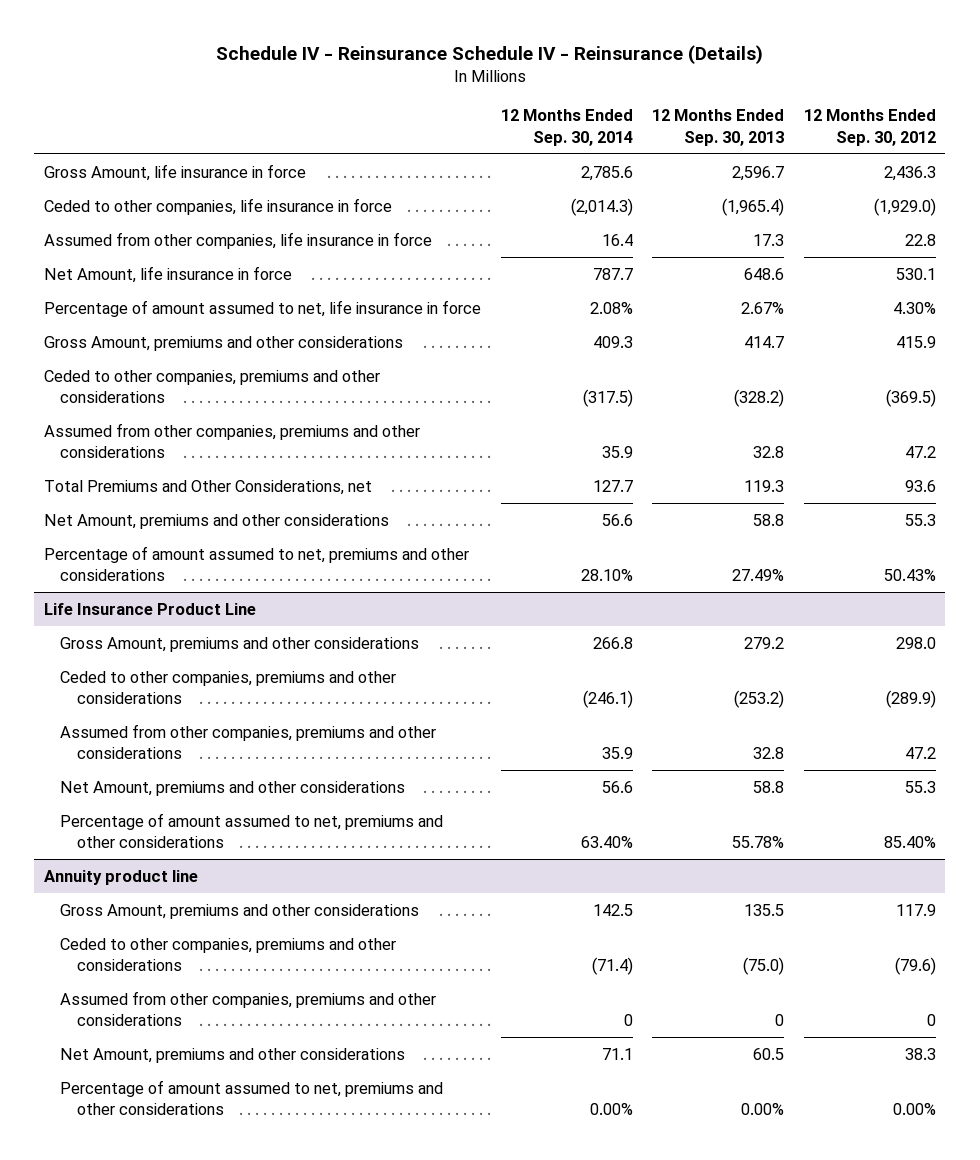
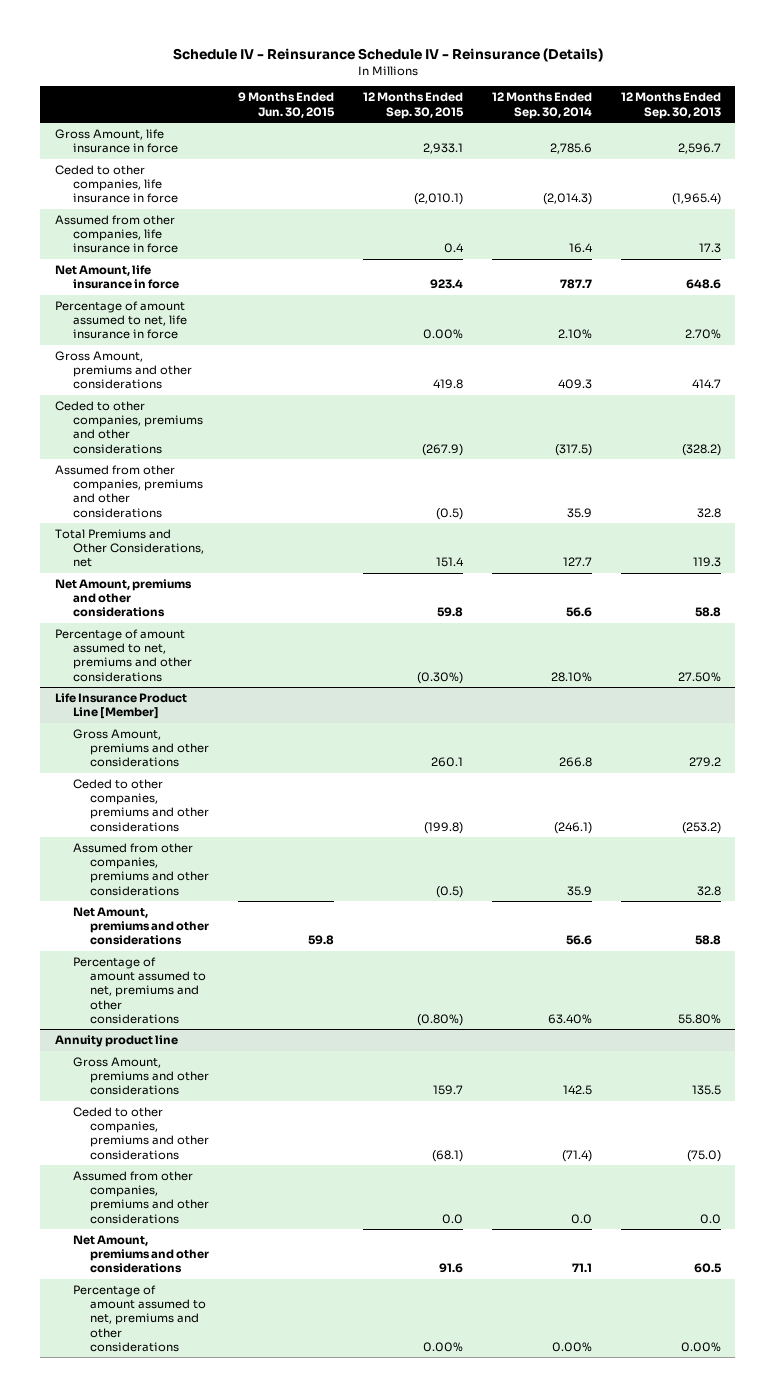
[803,109,936,146] 12 Months Ended Sep. 30, 2012 -> none
none -> [238,92,336,118] 9 Months Ended Jun. 30, 2015
none -> [363,92,465,119] 12 Months Ended Sep. 30, 2015
[589,301,633,314] 2.08% -> [558,329,593,340] 2.10%
[741,301,785,314] 2.67% -> [685,329,722,340] 2.70%
[732,569,785,582] 27.49% -> [678,671,722,682] 27.50%
[43,602,256,615] Life Insurance Product Line -> [54,693,187,720] Life Insurance Product Line [Member]
[732,836,785,849] 55.78% -> [678,1013,722,1024] 55.80%
[623,1014,633,1027] 0 -> [571,1213,593,1224] 0.0
[775,1014,785,1027] 0 -> [700,1213,722,1224] 0.0

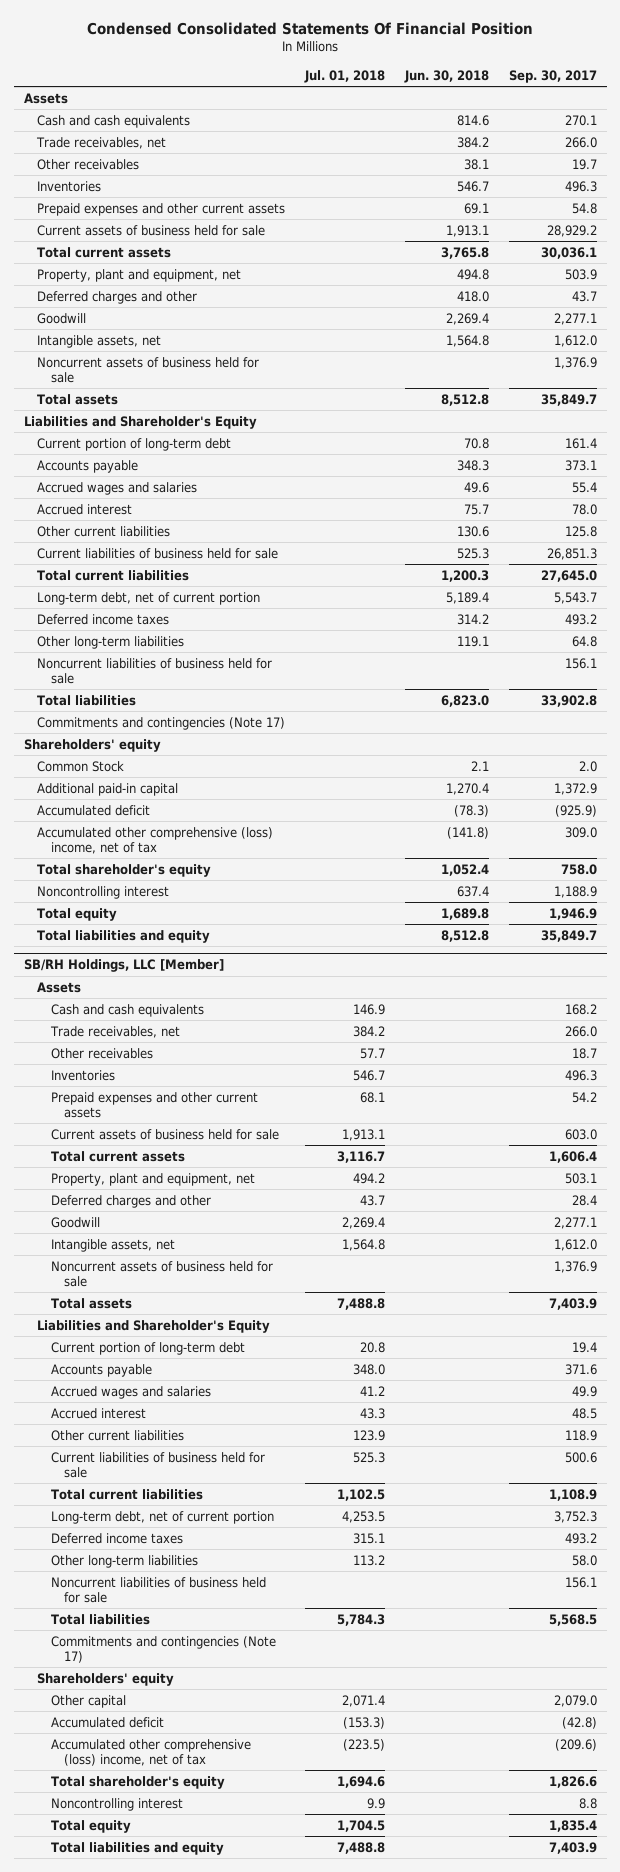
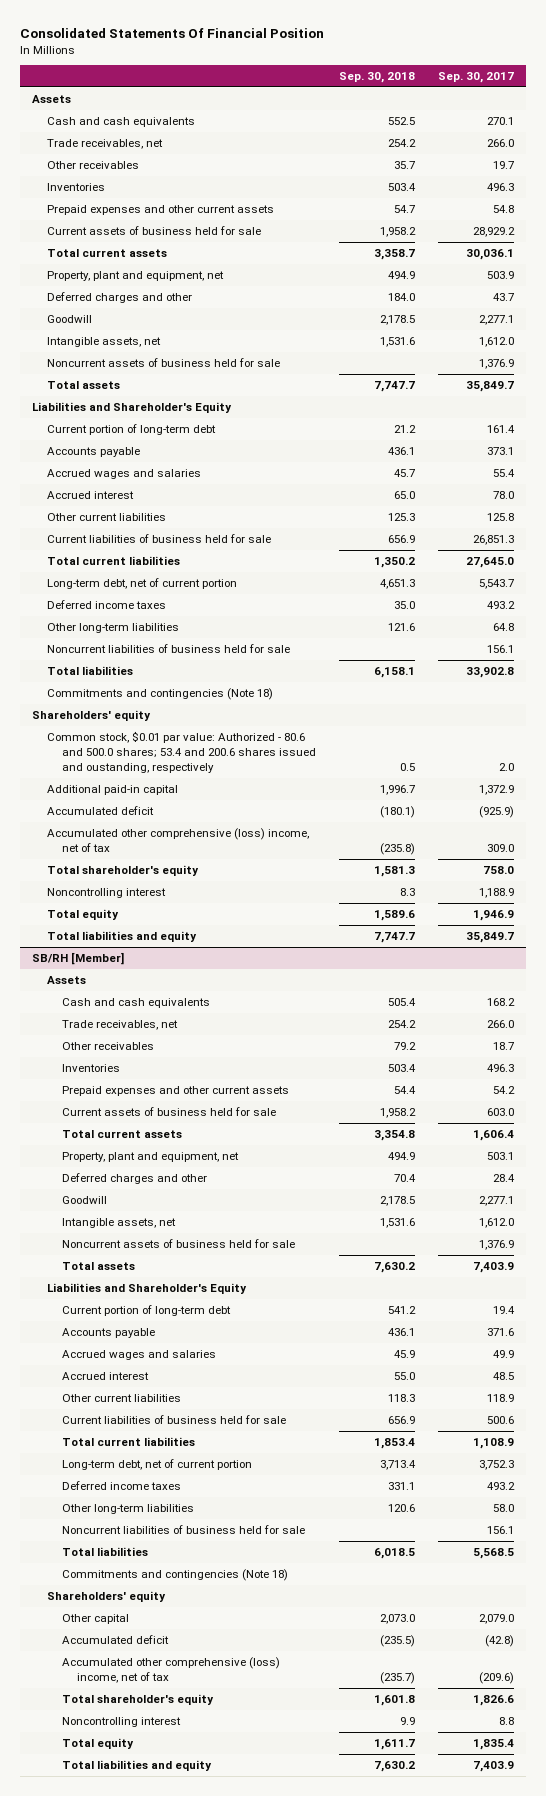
[87,21,534,35] Condensed Consolidated Statements Of Financial Position -> [20,28,325,39] Consolidated Statements Of Financial Position
[303,69,385,83] Jul. 01, 2018 -> none
[403,69,489,83] Jun. 30, 2018 -> none
none -> [339,72,416,84] Sep. 30, 2018
[37,716,286,730] Commitments and contingencies (Note 17) -> [46,687,273,700] Commitments and contingencies (Note 18)
[37,760,125,772] Common Stock -> [46,730,316,773] Common stock, $0.01 par value: Authorized - 80.6 and 500.0 shares; 53.4 and 200.6 shares issued and oustanding, respectively
[23,959,224,973] SB/RH Holdings, LLC [Member] -> [31,951,124,965] SB/RH [Member]
[50,1635,276,1663] Commitments and contingencies (Note 17) -> [61,1568,288,1581] Commitments and contingencies (Note 18)

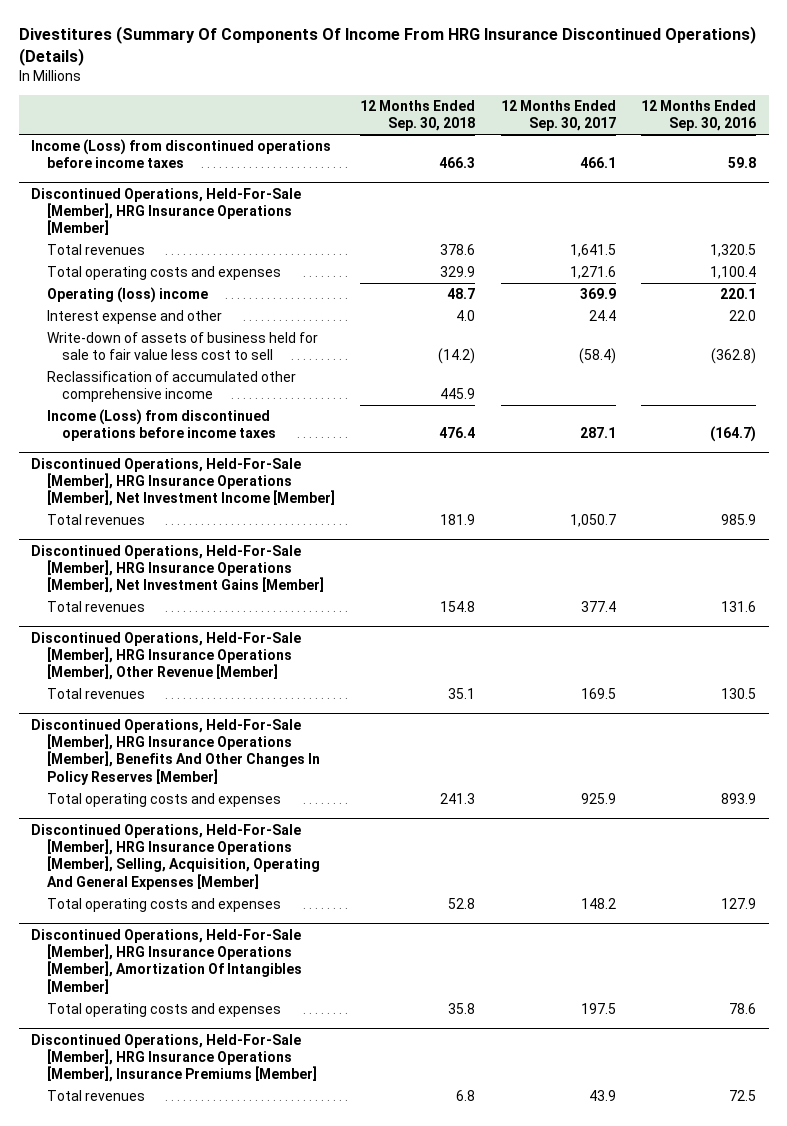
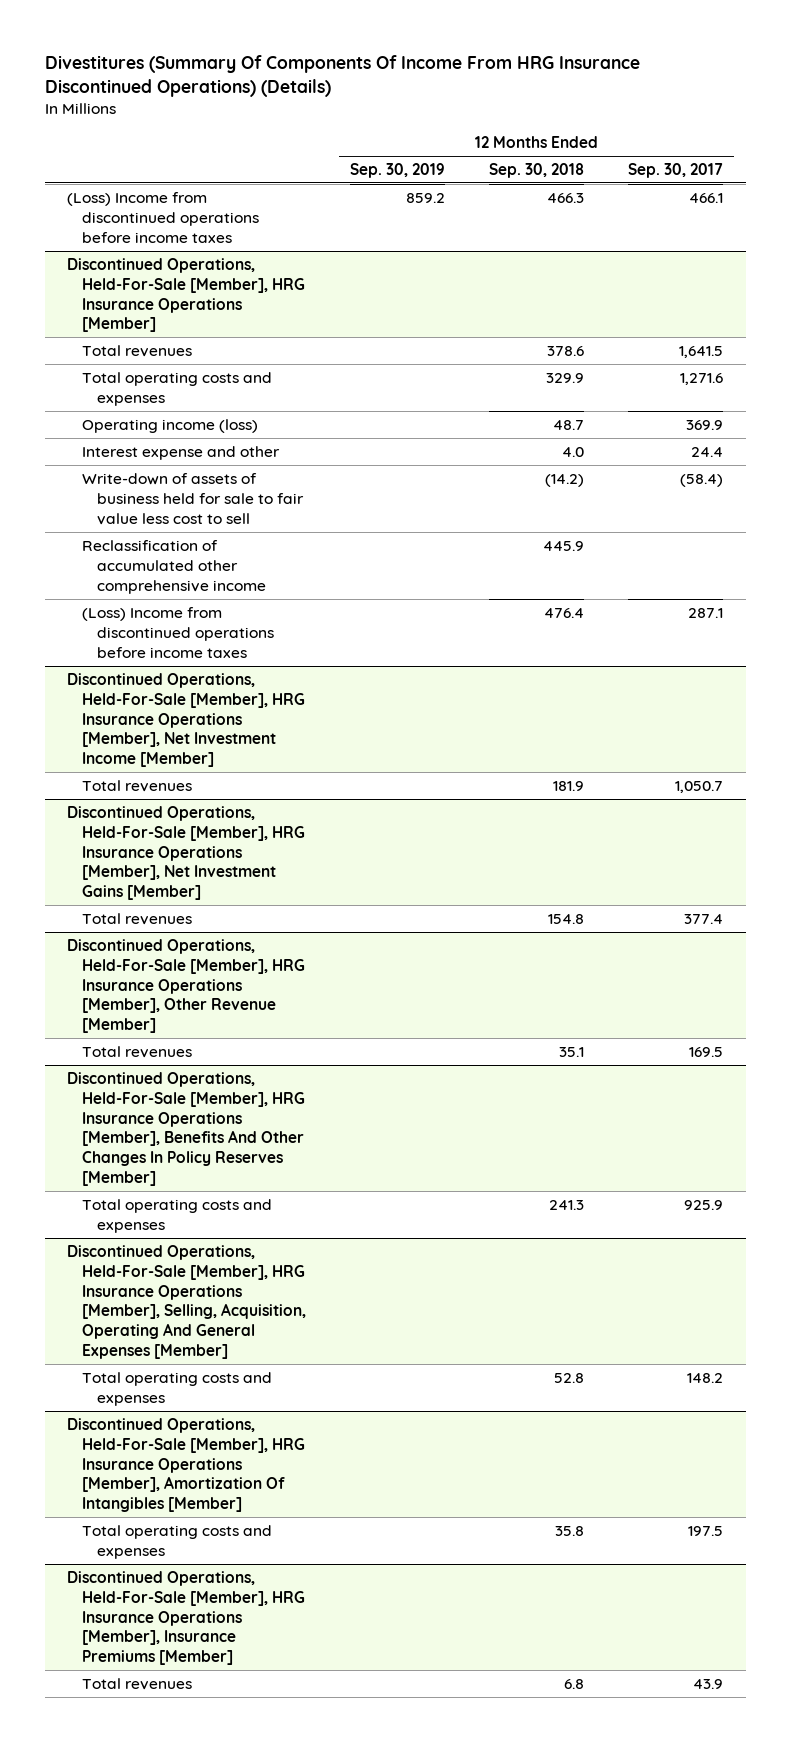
[641,99,757,132] 12 Months Ended Sep. 30, 2016 -> none
none -> [350,162,446,178] Sep. 30, 2019
[31,138,332,169] Income (Loss) from discontinued operations before income taxes -> [67,191,260,243] (Loss) Income from discontinued operations before income taxes
[46,286,208,303] Operating (loss) income -> [82,418,259,433] Operating income (loss)
[46,408,277,442] Income (Loss) from discontinued operations before income taxes -> [82,606,274,658] (Loss) Income from discontinued operations before income taxes

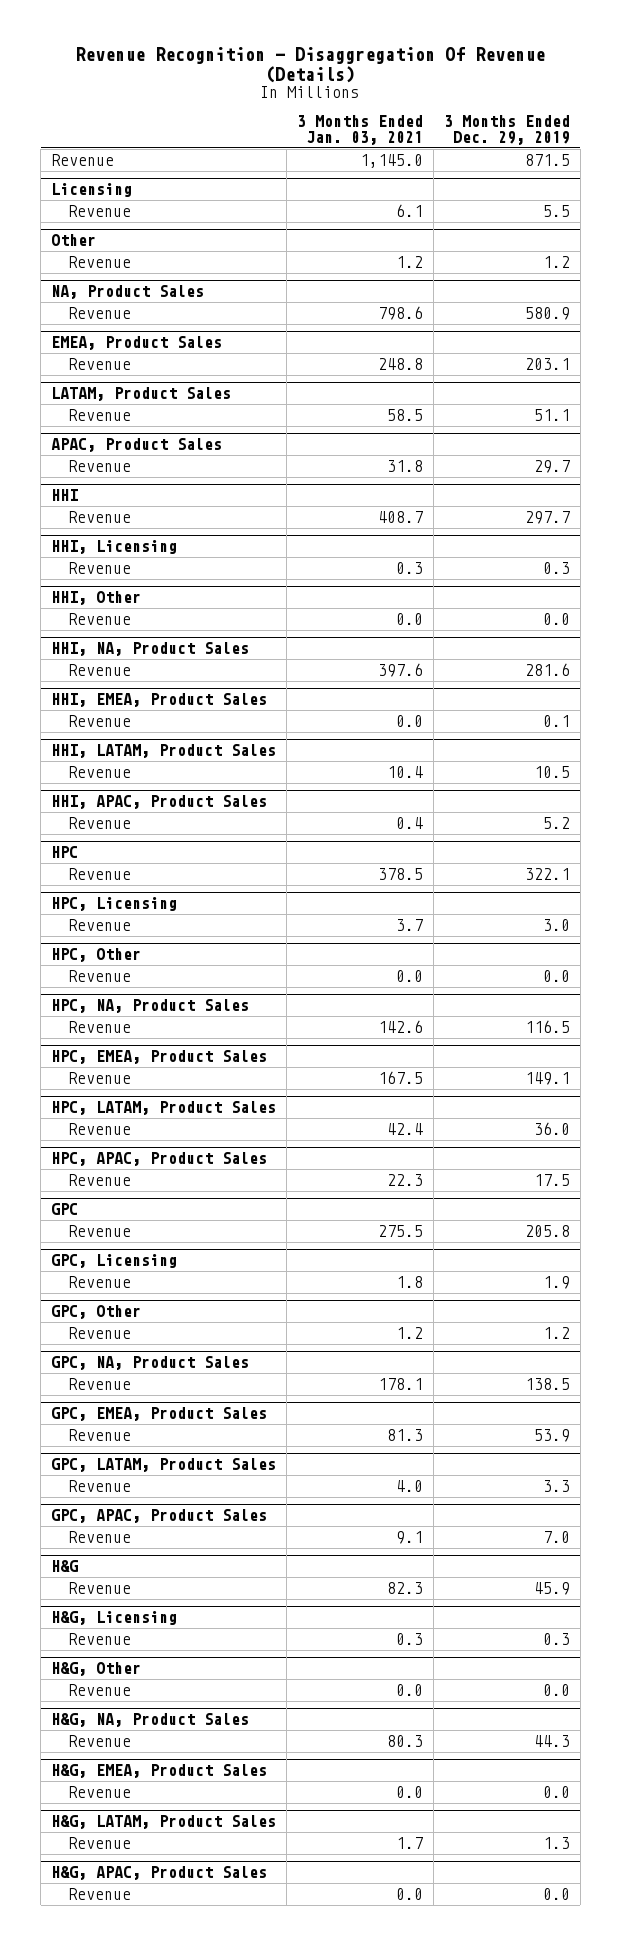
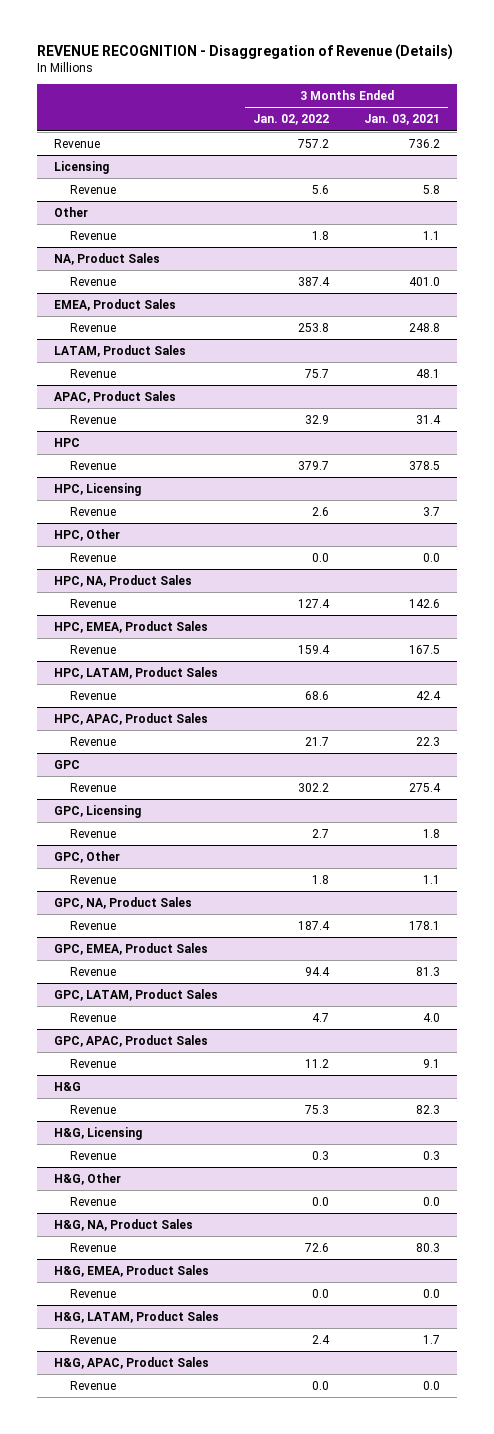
[75,46,546,83] Revenue Recognition - Disaggregation Of Revenue (Details) -> [37,43,454,60] REVENUE RECOGNITION - Disaggregation of Revenue (Details)
[443,115,570,145] 3 Months Ended Dec. 29, 2019 -> none
none -> [253,114,330,126] Jan. 02, 2022
[359,153,423,168] 1,145.0 -> [408,138,440,148] 736.2
[395,203,423,217] 6.1 -> [422,184,440,194] 5.8
[395,255,423,268] 1.2 -> [422,230,440,240] 1.1
[377,305,423,320] 798.6 -> [408,276,440,286] 401.0
[386,408,423,421] 58.5 -> [415,368,440,378] 48.1
[51,489,79,502] HHI -> none
[68,510,132,523] Revenue -> none
[51,540,178,555] HHI, Licensing -> none
[68,561,132,574] Revenue -> none
[51,591,142,606] HHI, Other -> none
[68,612,132,625] Revenue -> none
[51,642,250,657] HHI, NA, Product Sales -> none
[68,663,132,676] Revenue -> none
[51,693,268,708] HHI, EMEA, Product Sales -> none
[68,714,132,727] Revenue -> none
[51,744,277,759] HHI, LATAM, Product Sales -> none
[68,765,132,778] Revenue -> none
[51,795,268,810] HHI, APAC, Product Sales -> none
[68,816,132,829] Revenue -> none
[386,459,423,472] 31.8 -> [415,414,441,424] 31.4
[377,1224,423,1237] 275.5 -> [408,782,441,792] 275.4
[395,1326,423,1339] 1.2 -> [422,874,440,884] 1.1

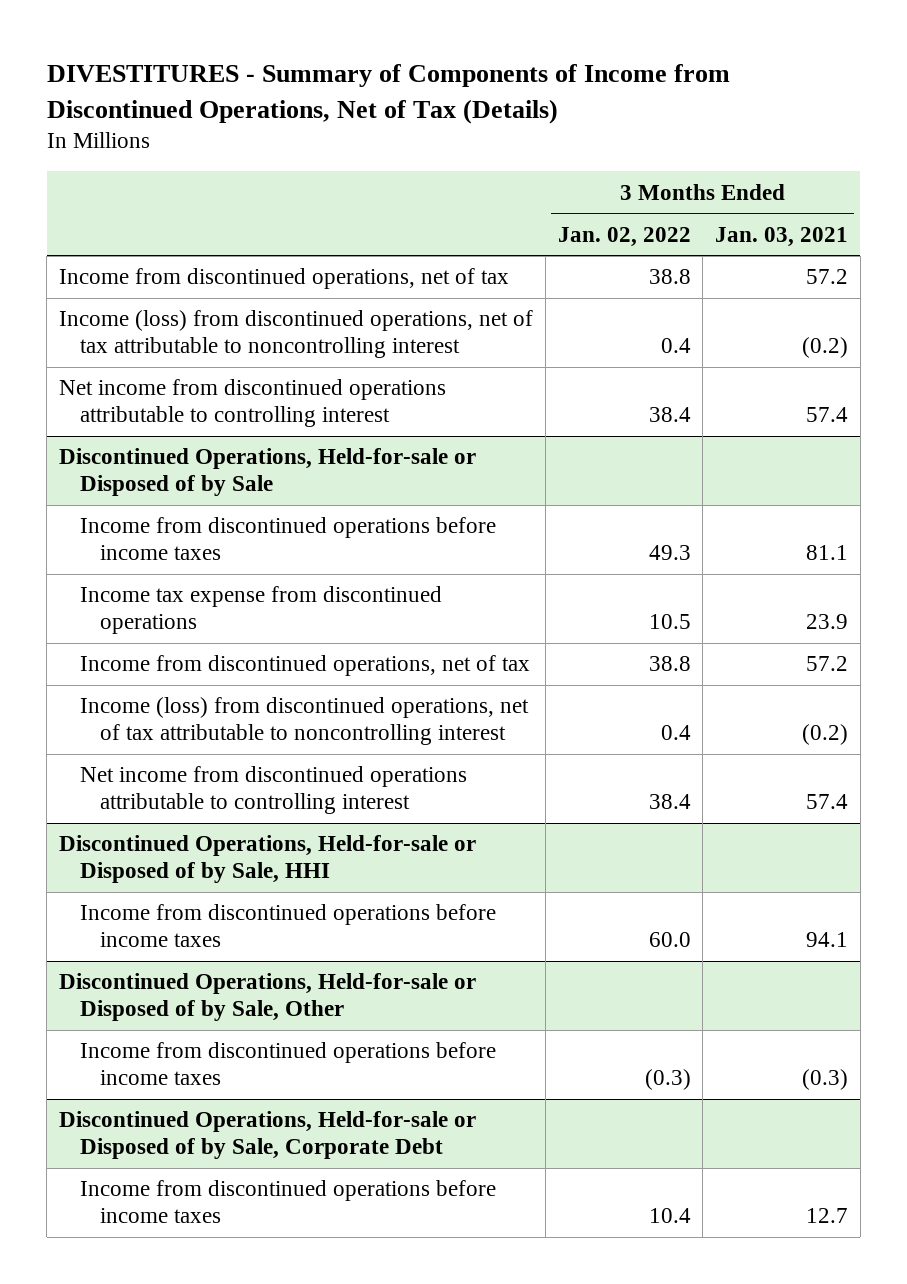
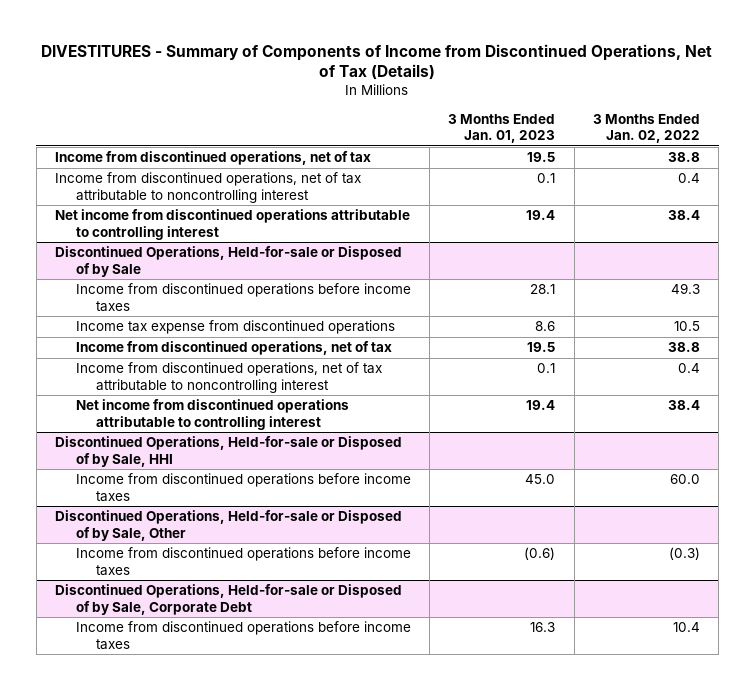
[715,226,849,247] Jan. 03, 2021 -> none
none -> [448,113,556,144] 3 Months Ended Jan. 01, 2023
[59,310,534,359] Income (loss) from discontinued operations, net of tax attributable to noncontrolling interest -> [54,172,361,203] Income from discontinued operations, net of tax attributable to noncontrolling interest
[79,697,529,746] Income (loss) from discontinued operations, net of tax attributable to noncontrolling interest -> [75,362,382,393] Income from discontinued operations, net of tax attributable to noncontrolling interest

